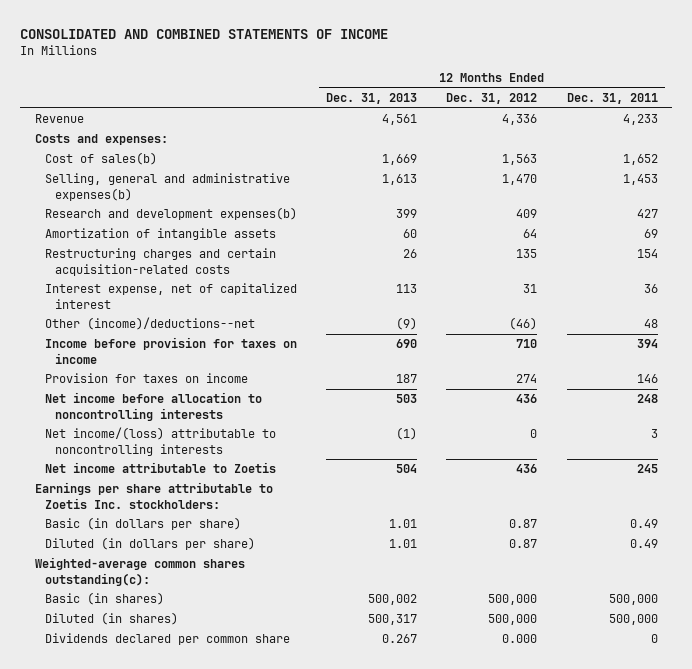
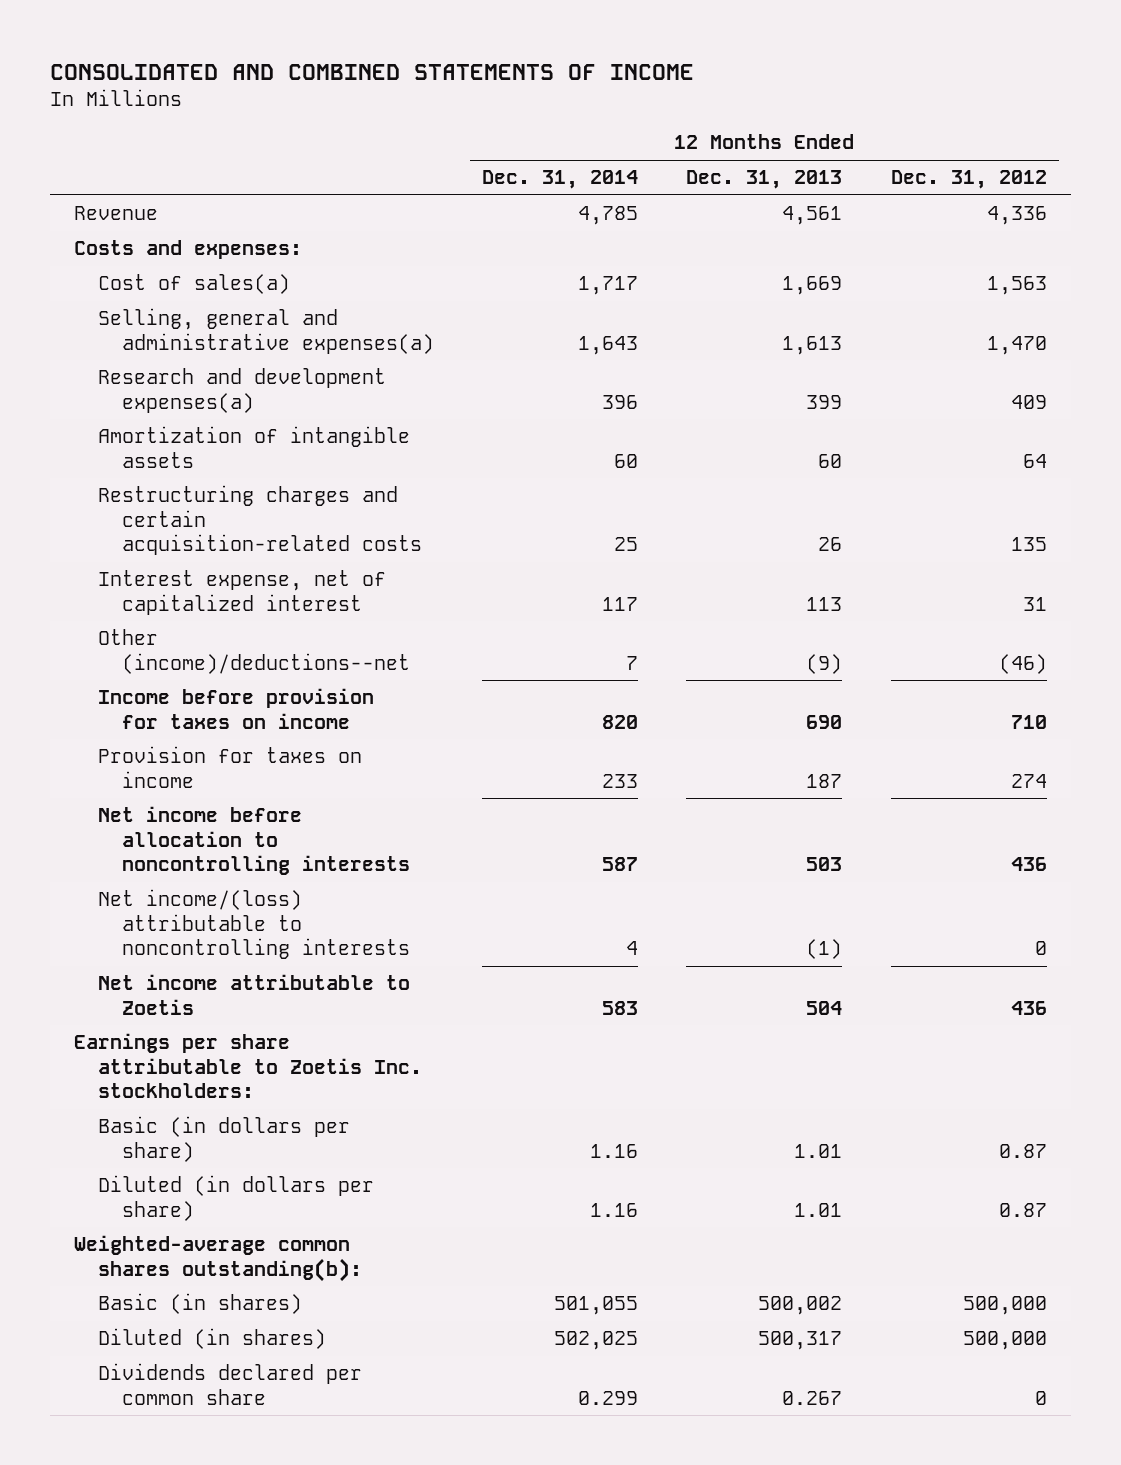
[566,92,658,104] Dec. 31, 2011 -> none
none -> [482,170,639,190] Dec. 31, 2014
[44,152,157,166] Cost of sales(b) -> [97,274,290,295] Cost of sales(a)
[44,173,290,201] Selling, general and administrative expenses(b) -> [97,308,434,354] Selling, general and administrative expenses(a)
[44,207,297,221] Research and development expenses(b) -> [97,368,386,413] Research and development expenses(a)
[34,557,245,586] Weighted-average common shares outstanding(c): -> [73,1235,362,1282] Weighted-average common shares outstanding(b):
[502,634,538,644] 0.000 -> [1034,1390,1047,1405] 0

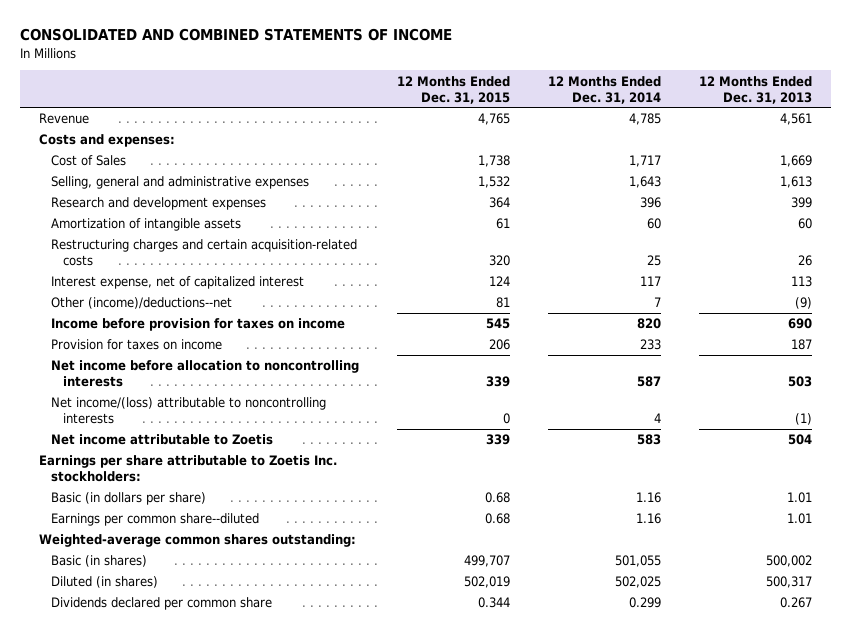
[890,170,1047,190] Dec. 31, 2012 -> none
none -> [396,75,510,104] 12 Months Ended Dec. 31, 2015
[97,274,290,295] Cost of sales(a) -> [50,155,126,167] Cost of Sales
[97,308,434,354] Selling, general and administrative expenses(a) -> [50,176,309,190] Selling, general and administrative expenses
[97,368,386,413] Research and development expenses(a) -> [50,197,266,211] Research and development expenses
[97,1175,374,1221] Diluted (in dollars per share) -> [50,513,259,527] Earnings per common share--diluted
[73,1235,362,1282] Weighted-average common shares outstanding(b): -> [39,534,357,548] Weighted-average common shares outstanding:

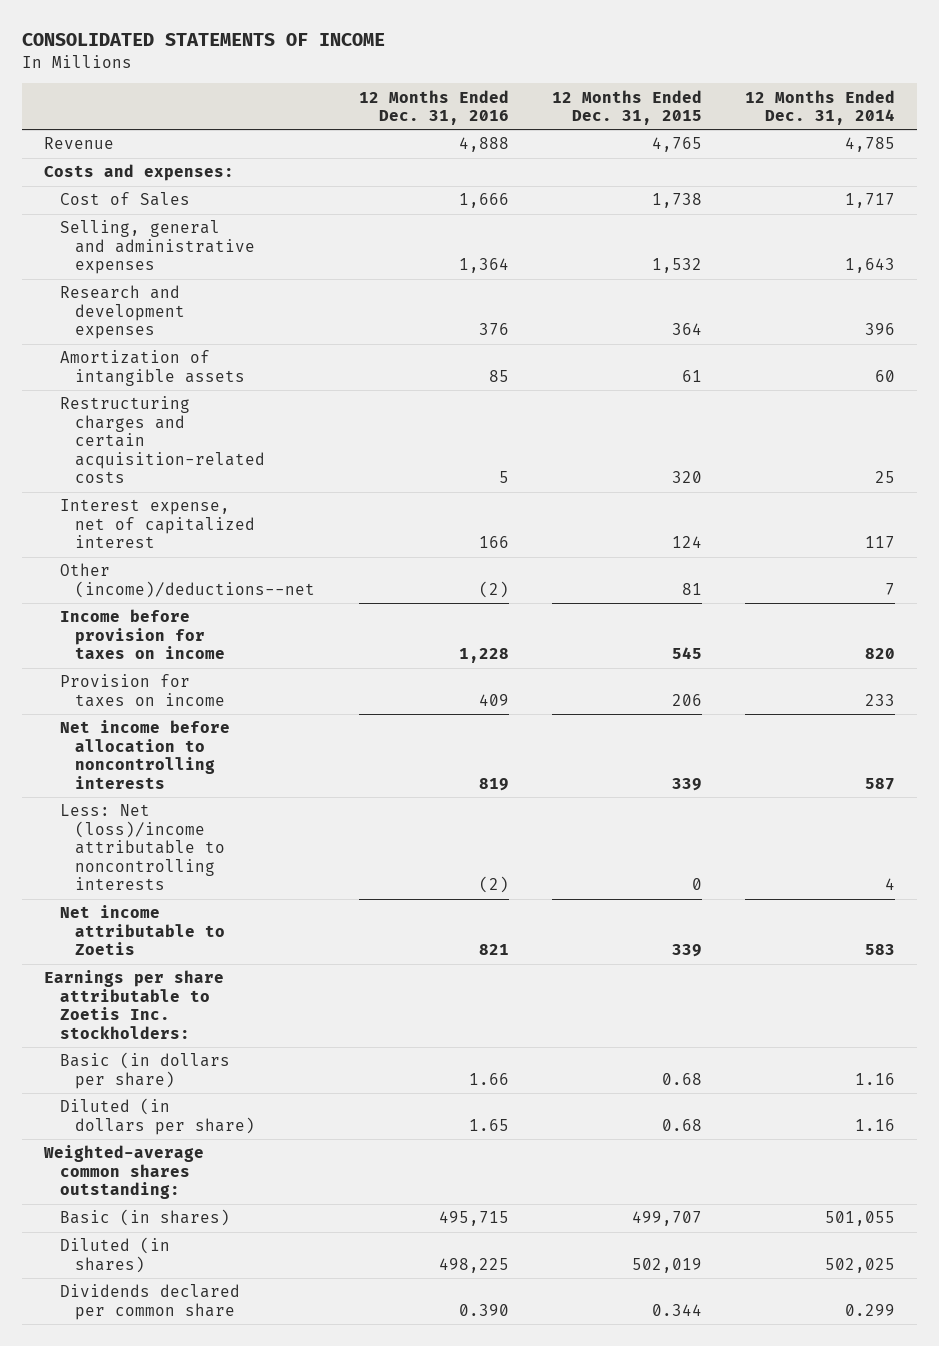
[20,28,453,42] CONSOLIDATED AND COMBINED STATEMENTS OF INCOME -> [22,33,386,47] CONSOLIDATED STATEMENTS OF INCOME
[698,75,812,104] 12 Months Ended Dec. 31, 2013 -> none
none -> [358,89,509,126] 12 Months Ended Dec. 31, 2016
[50,397,326,425] Net income/(loss) attributable to noncontrolling interests -> [59,804,226,891] Less: Net (loss)/income attributable to noncontrolling interests
[50,513,259,527] Earnings per common share--diluted -> [59,1098,256,1135] Diluted (in dollars per share)

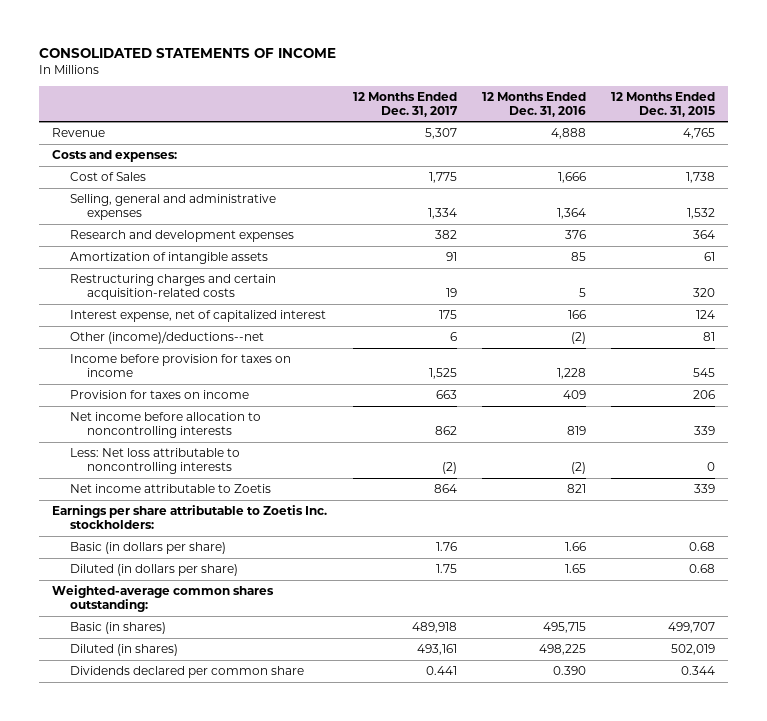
[745,89,896,126] 12 Months Ended Dec. 31, 2014 -> none
none -> [352,91,458,117] 12 Months Ended Dec. 31, 2017
[59,804,226,891] Less: Net (loss)/income attributable to noncontrolling interests -> [69,448,240,475] Less: Net loss attributable to noncontrolling interests

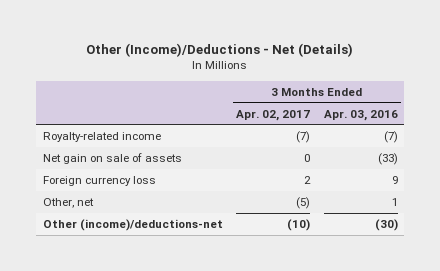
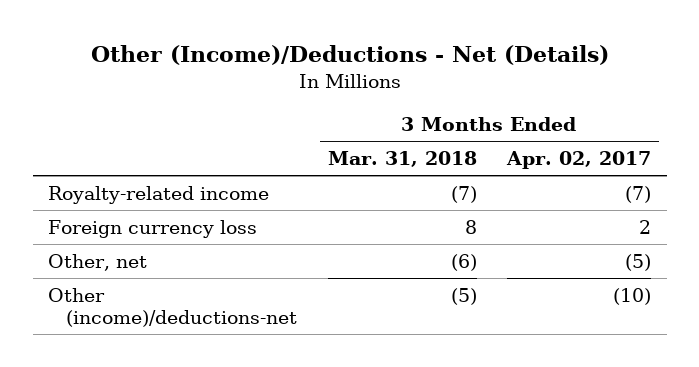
[323,109,398,121] Apr. 03, 2016 -> none
none -> [327,151,477,168] Mar. 31, 2018
[42,152,182,164] Net gain on sale of assets -> none

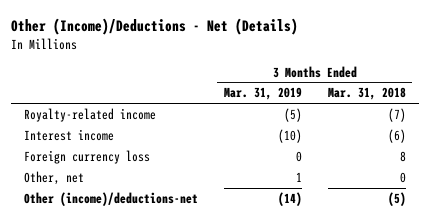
[506,151,652,170] Apr. 02, 2017 -> none
none -> [223,87,302,101] Mar. 31, 2019
none -> [23,128,114,141] Interest income
[450,253,477,271] (6) -> [399,171,406,183] 0

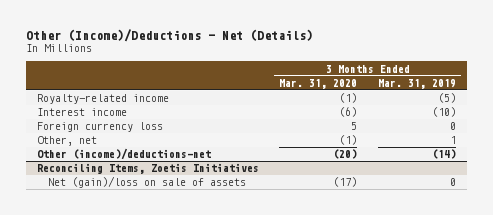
[327,87,406,101] Mar. 31, 2018 -> none
none -> [279,78,358,89] Mar. 31, 2020
none -> [36,163,259,175] Reconciling Items, Zoetis Initiatives
none -> [47,176,246,189] Net (gain)/loss on sale of assets

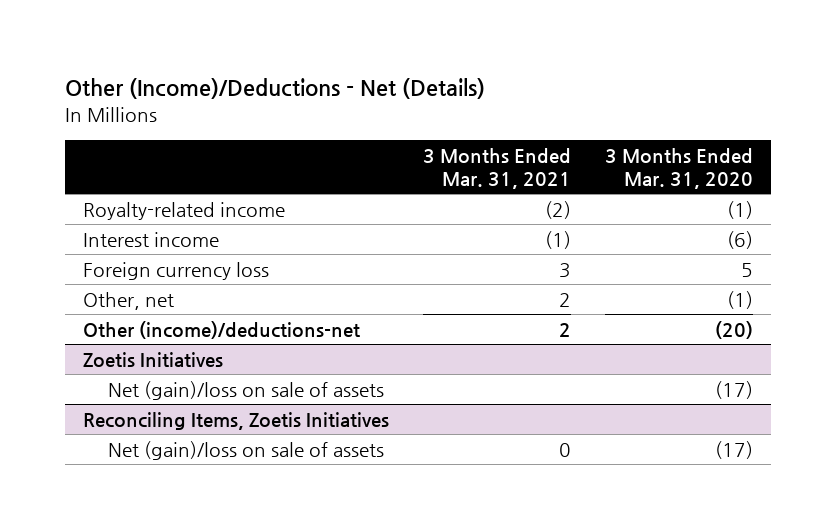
[378,78,457,89] Mar. 31, 2019 -> none
none -> [422,147,571,189] 3 Months Ended Mar. 31, 2021
none -> [82,351,223,367] Zoetis Initiatives
none -> [108,380,385,400] Net (gain)/loss on sale of assets

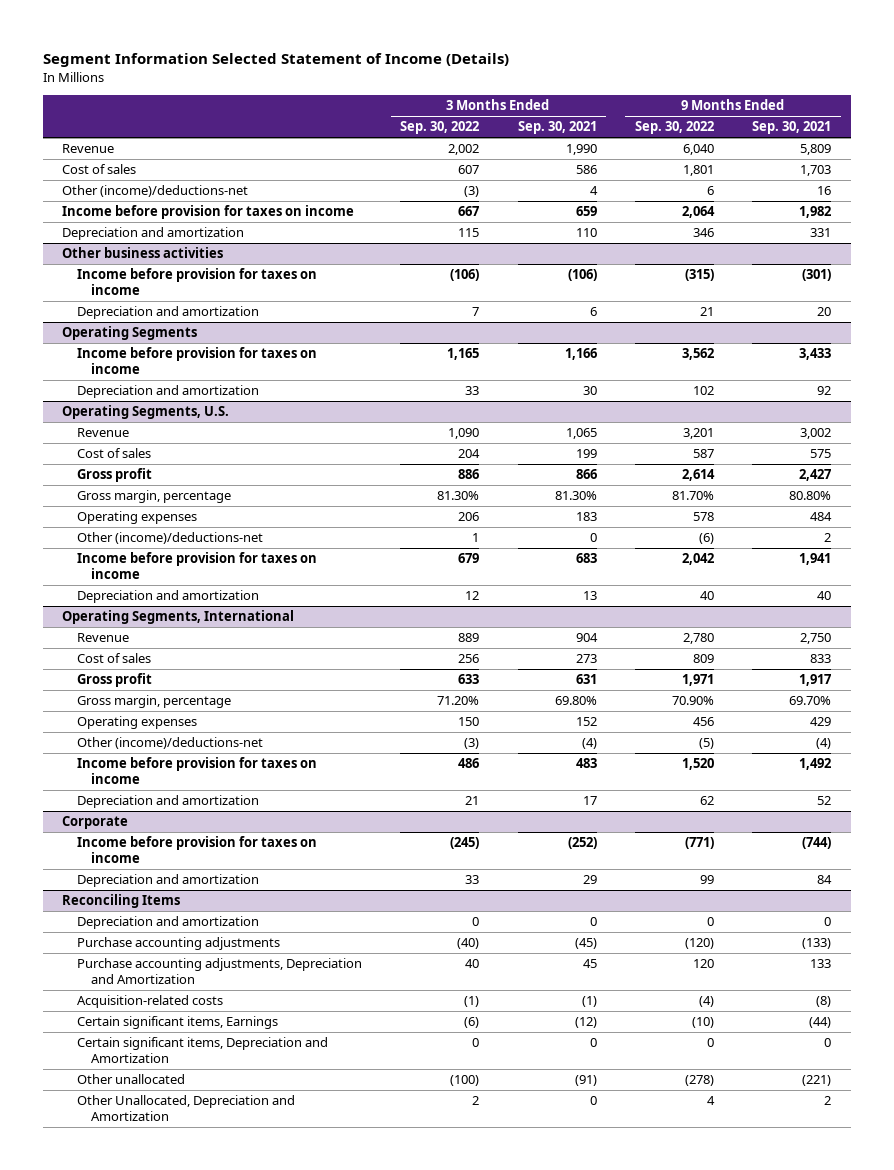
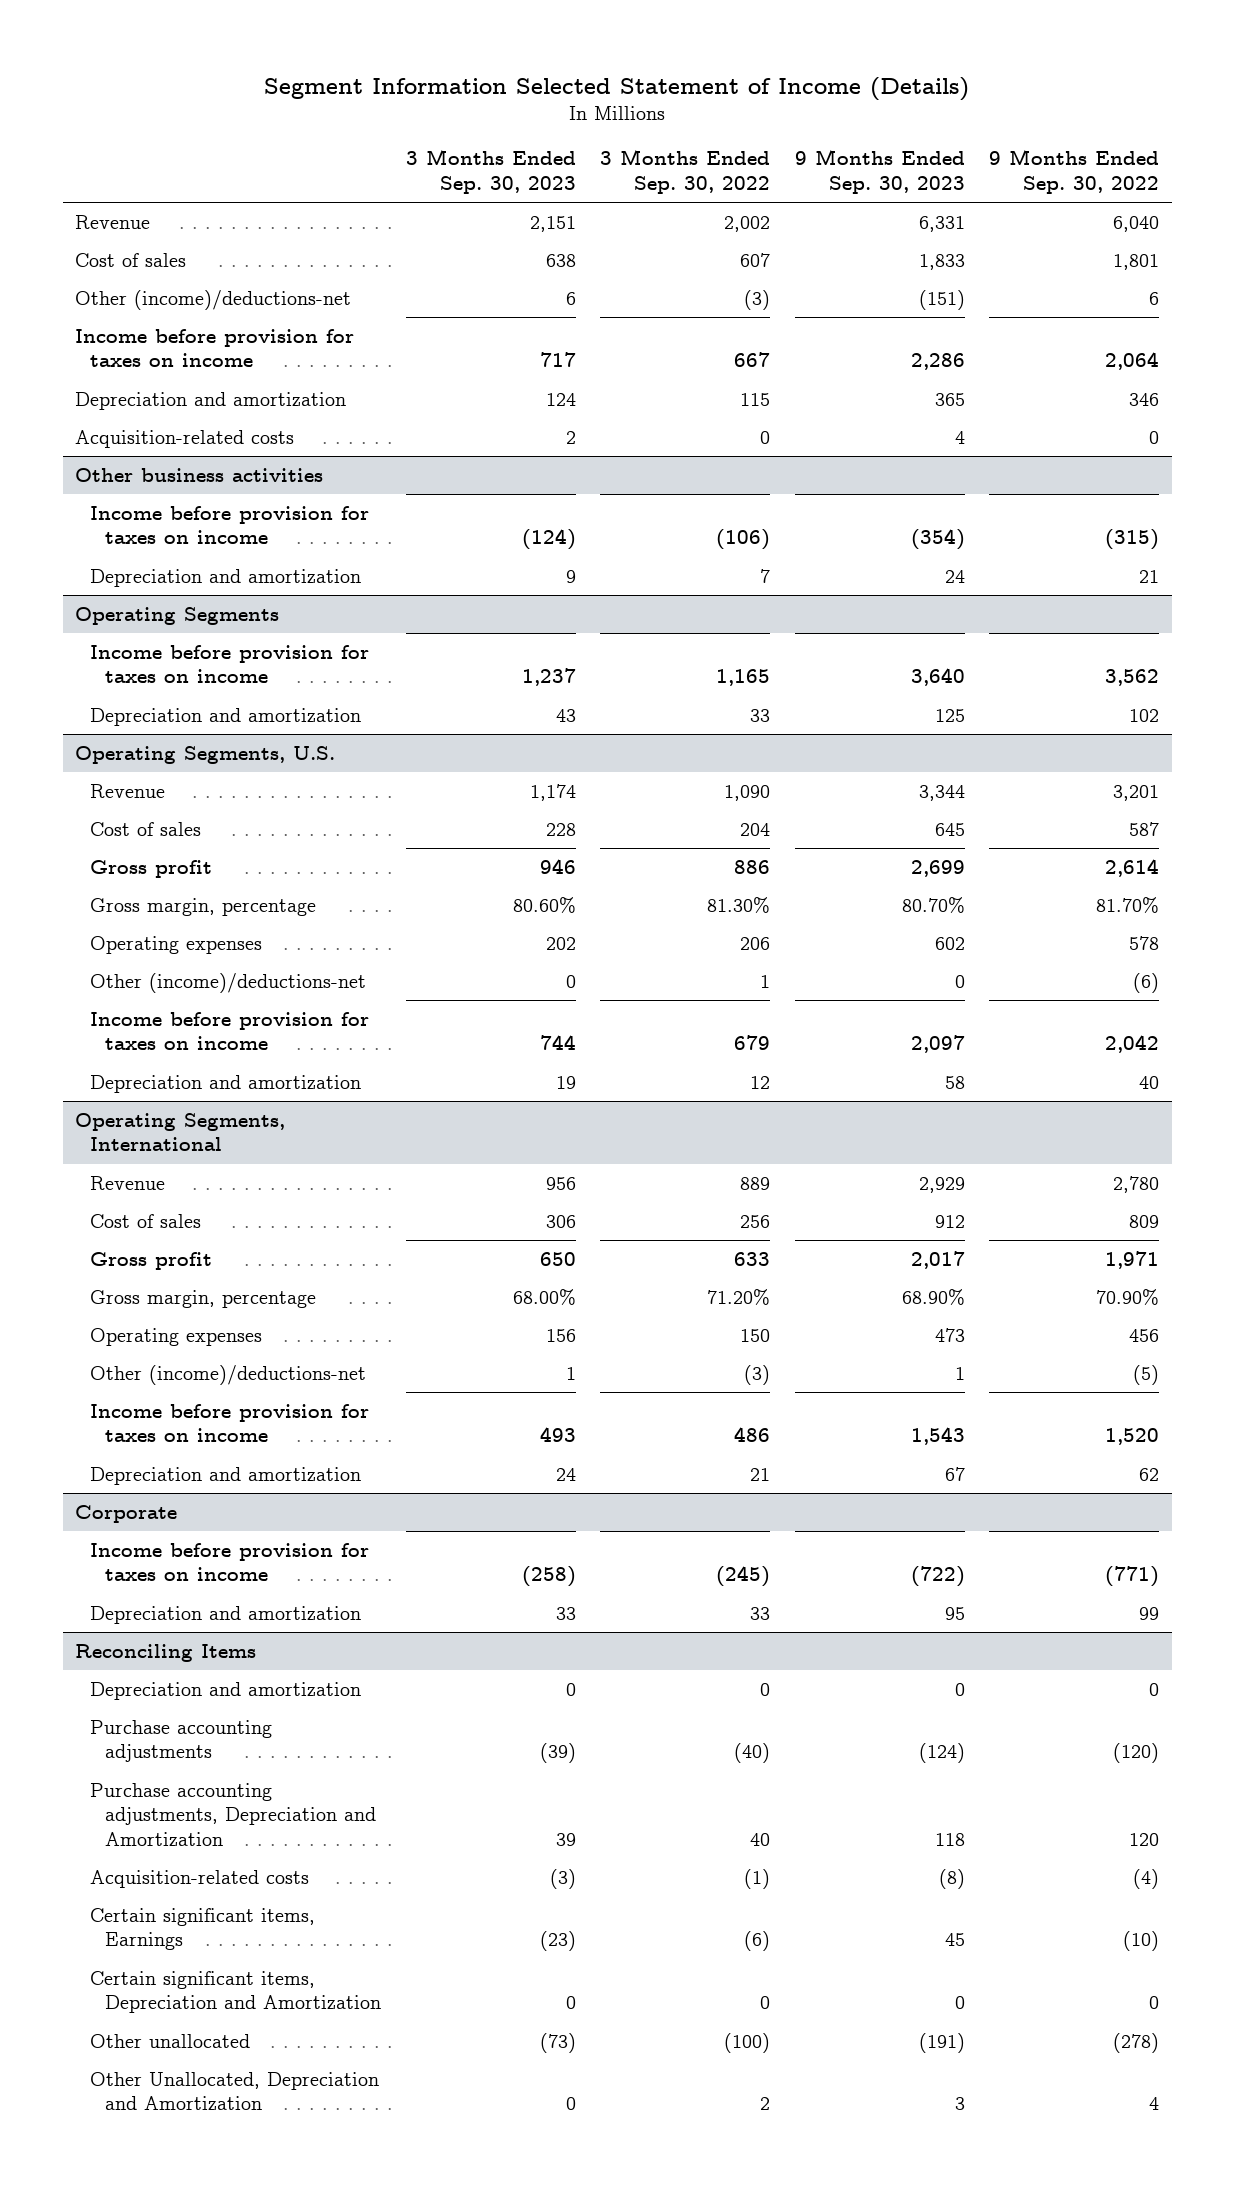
[517,121,597,135] Sep. 30, 2021 -> none
[752,121,832,135] Sep. 30, 2021 -> none
none -> [405,149,576,195] 3 Months Ended Sep. 30, 2023
none -> [794,149,965,195] 9 Months Ended Sep. 30, 2023
none -> [75,429,295,448] Acquisition-related costs

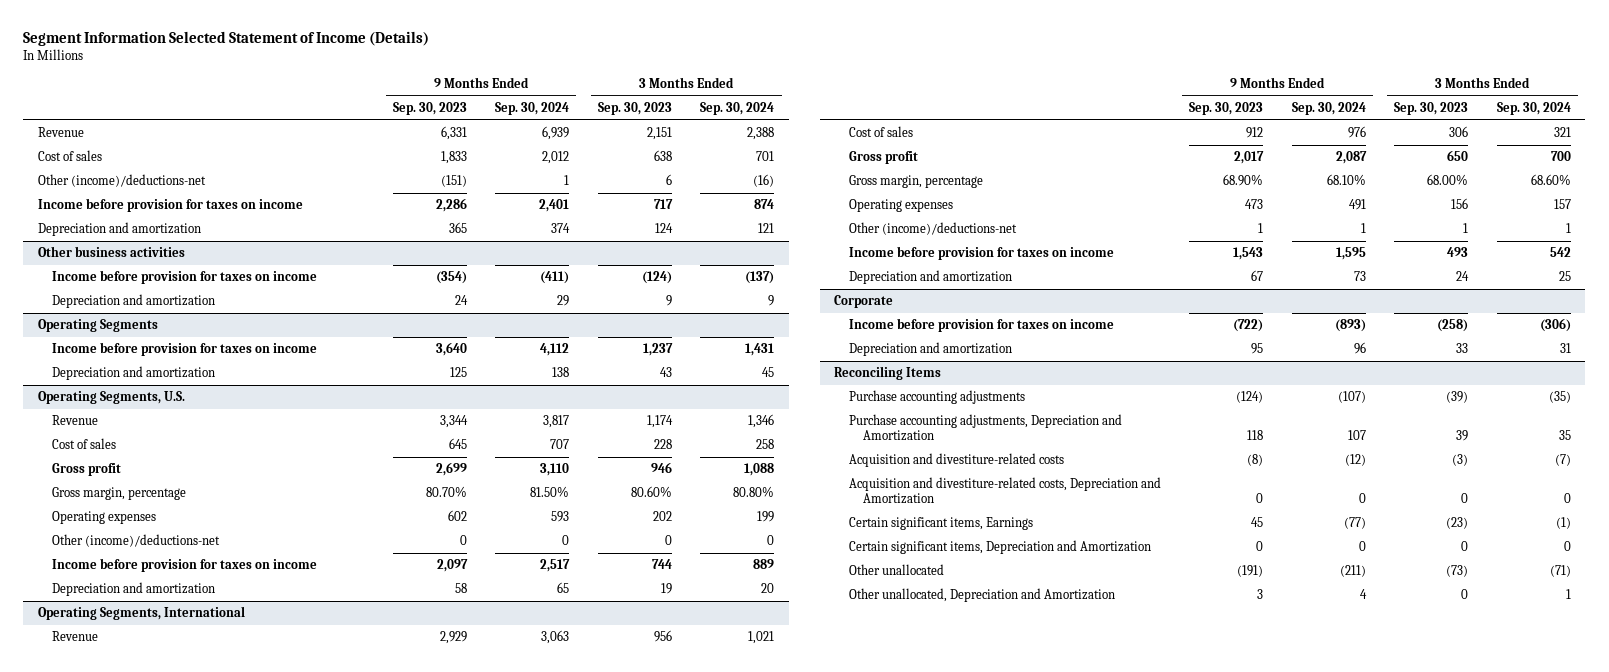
[600,149,771,195] 3 Months Ended Sep. 30, 2022 -> none
[989,149,1160,195] 9 Months Ended Sep. 30, 2022 -> none
none -> [495,102,570,116] Sep. 30, 2024
none -> [700,102,775,116] Sep. 30, 2024
[75,429,295,448] Acquisition-related costs -> none
[90,1681,362,1700] Depreciation and amortization -> none
[90,1869,310,1888] Acquisition-related costs -> [848,453,1064,468] Acquisition and divestiture-related costs
none -> [848,477,1161,505] Acquisition and divestiture-related costs, Depreciation and Amortization
[90,2071,380,2112] Other Unallocated, Depreciation and Amortization -> [848,588,1115,603] Other unallocated, Depreciation and Amortization

